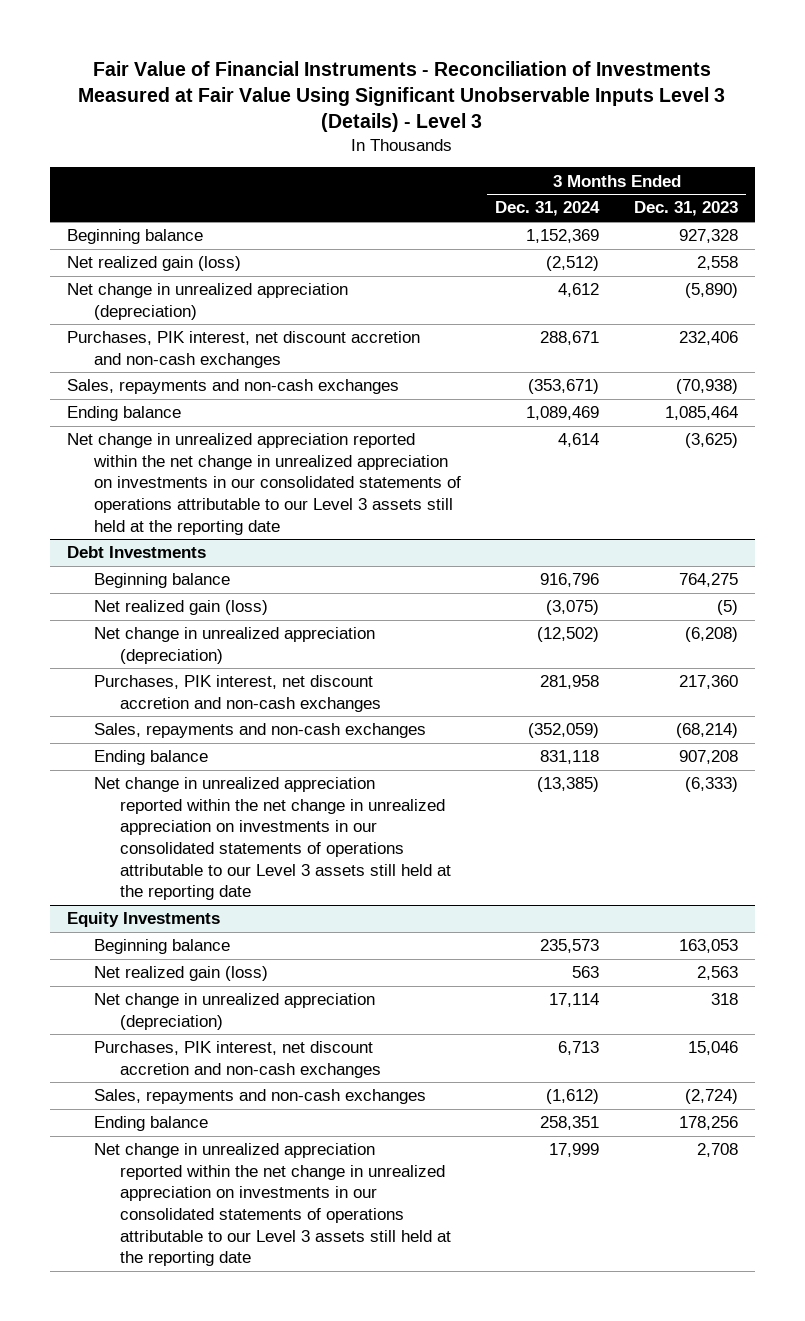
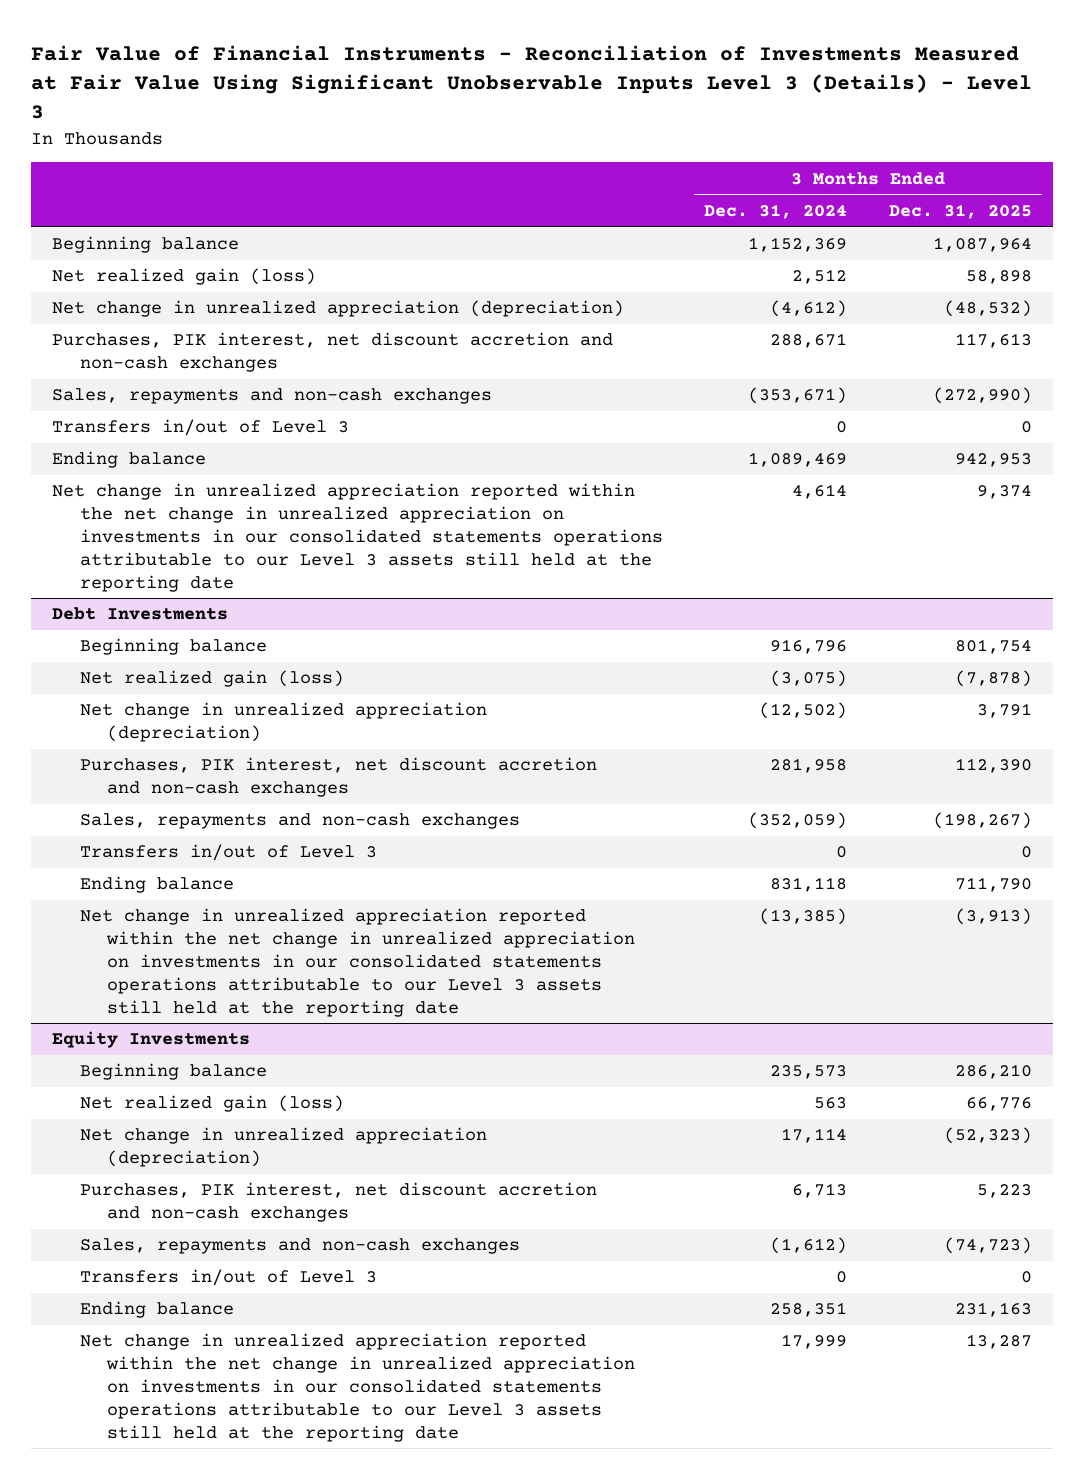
[633,201,738,217] Dec. 31, 2023 -> none
none -> [889,203,1033,219] Dec. 31, 2025
[546,256,600,272] (2,512) -> [792,269,848,285] 2,512
[558,283,600,298] 4,612 -> [770,300,848,318] (4,612)
none -> [52,419,350,437] Transfers in/out of Level 3
[67,433,461,535] Net change in unrealized appreciation reported within the net change in unrealized appreciation on investments in our consolidated statements of operations attributable to our Level 3 assets still held at the reporting date -> [52,483,663,592] Net change in unrealized appreciation reported within the net change in unrealized appreciation on investments in our consolidated statements operations attributable to our Level 3 assets still held at the reporting date
none -> [79,844,377,862] Transfers in/out of Level 3
[93,777,452,901] Net change in unrealized appreciation reported within the net change in unrealized appreciation on investments in our consolidated statements of operations attributable to our Level 3 assets still held at the reporting date -> [79,908,636,1017] Net change in unrealized appreciation reported within the net change in unrealized appreciation on investments in our consolidated statements operations attributable to our Level 3 assets still held at the reporting date
none -> [79,1269,377,1287] Transfers in/out of Level 3
[93,1143,452,1267] Net change in unrealized appreciation reported within the net change in unrealized appreciation on investments in our consolidated statements of operations attributable to our Level 3 assets still held at the reporting date -> [79,1333,636,1442] Net change in unrealized appreciation reported within the net change in unrealized appreciation on investments in our consolidated statements operations attributable to our Level 3 assets still held at the reporting date

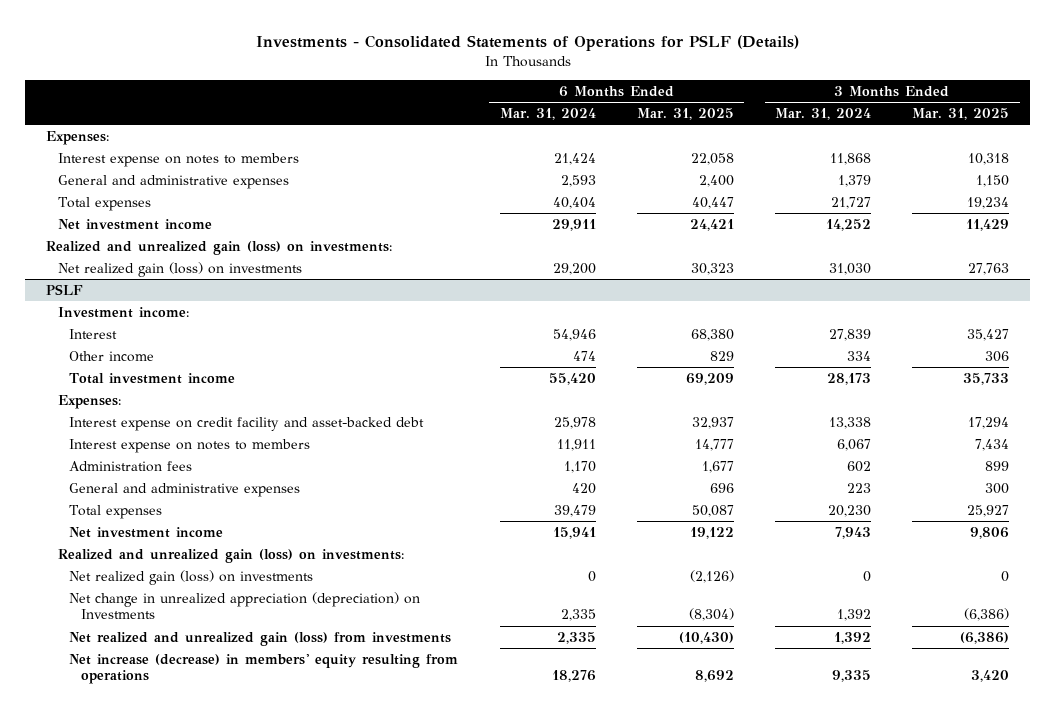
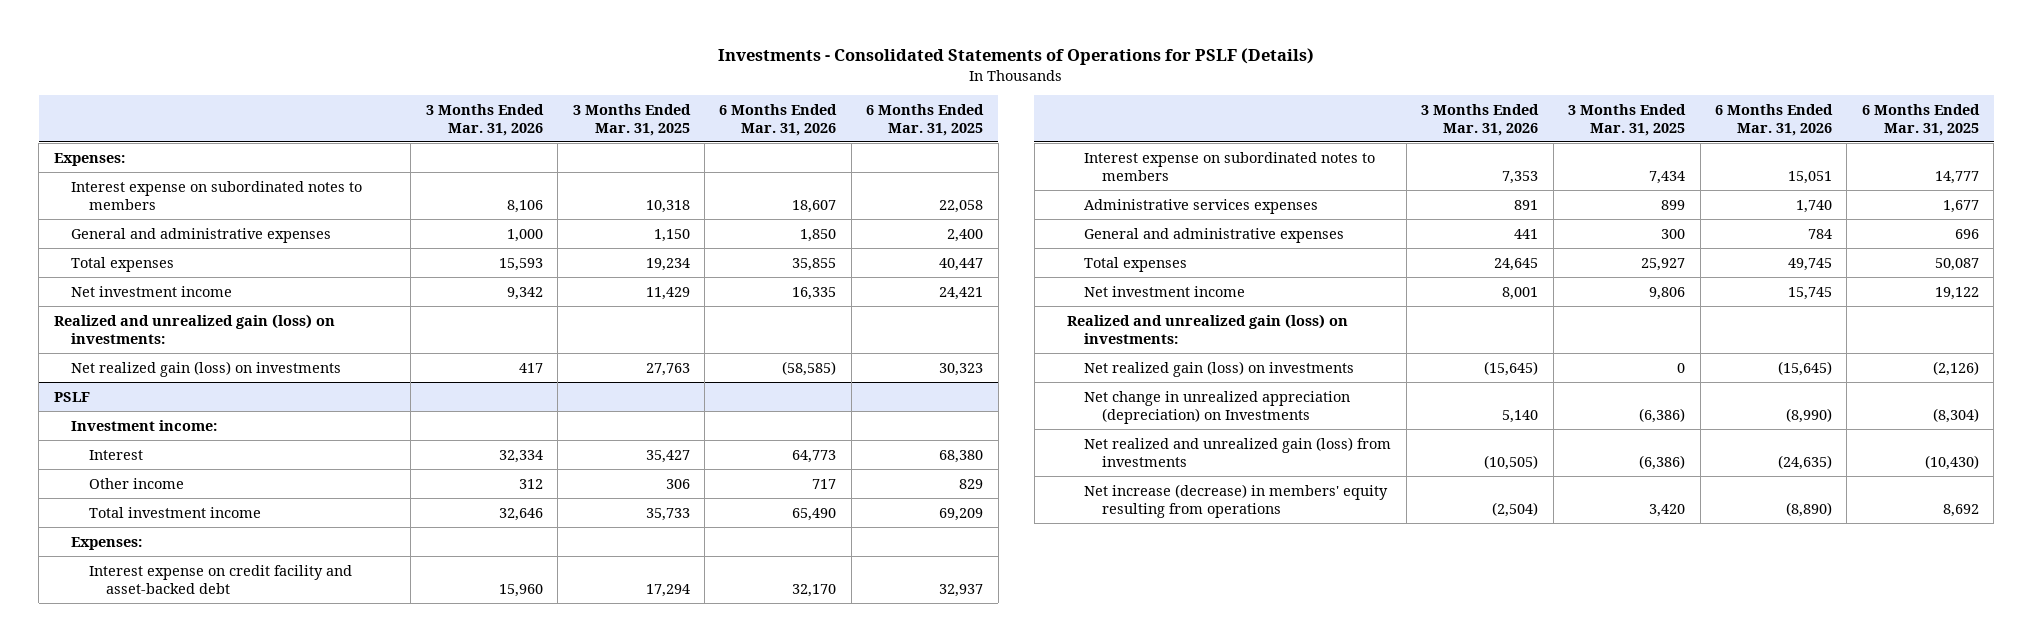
[499,108,596,121] Mar. 31, 2024 -> none
[775,108,872,121] Mar. 31, 2024 -> none
none -> [425,103,544,136] 3 Months Ended Mar. 31, 2026
none -> [719,103,838,136] 6 Months Ended Mar. 31, 2026
[57,152,299,167] Interest expense on notes to members -> [71,180,363,210] Interest expense on subordinated notes to members
[69,438,311,453] Interest expense on notes to members -> [1084,151,1376,181] Interest expense on subordinated notes to members
[69,460,193,472] Administration fees -> [1084,198,1319,214] Administrative services expenses

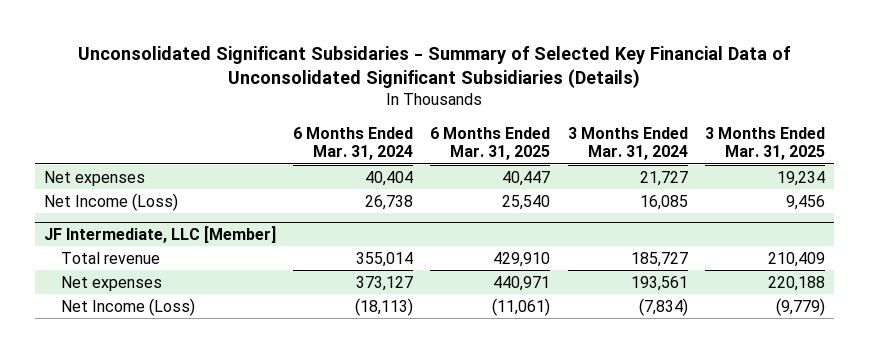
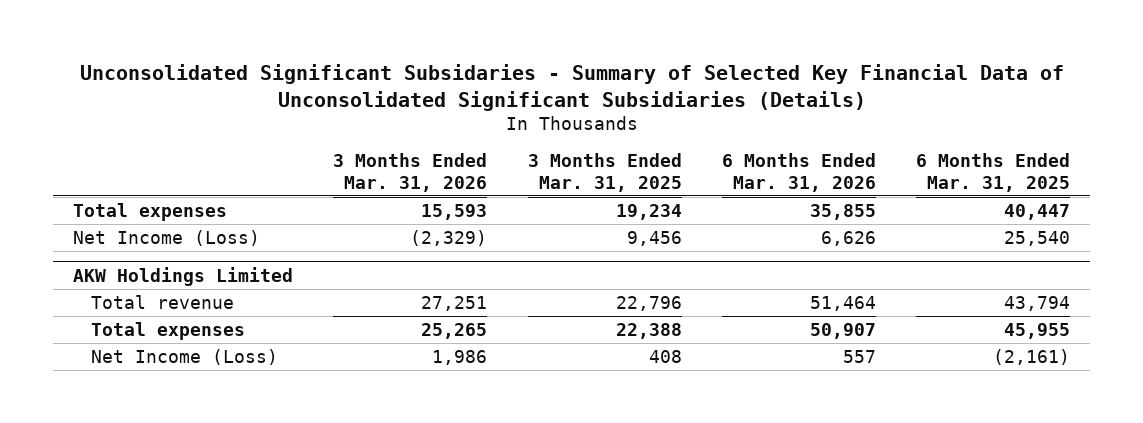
[293,126,414,161] 6 Months Ended Mar. 31, 2024 -> none
[567,126,688,161] 3 Months Ended Mar. 31, 2024 -> none
none -> [333,153,488,192] 3 Months Ended Mar. 31, 2026
none -> [722,153,877,192] 6 Months Ended Mar. 31, 2026
[43,170,145,186] Net expenses -> [73,202,228,221] Total expenses
[43,225,276,243] JF Intermediate, LLC [Member] -> none
none -> [73,266,294,286] AKW Holdings Limited
[493,251,551,267] 429,910 -> [1004,295,1071,311] 43,794
[768,251,826,267] 210,409 -> [615,295,682,311] 22,796
[61,275,163,291] Net expenses -> [91,321,246,340] Total expenses
[493,275,551,291] 440,971 -> [1004,322,1071,339] 45,955
[768,275,826,291] 220,188 -> [615,322,682,339] 22,388
[492,297,551,316] (11,061) -> [993,348,1071,365] (2,161)
[776,297,826,316] (9,779) -> [648,349,682,363] 408

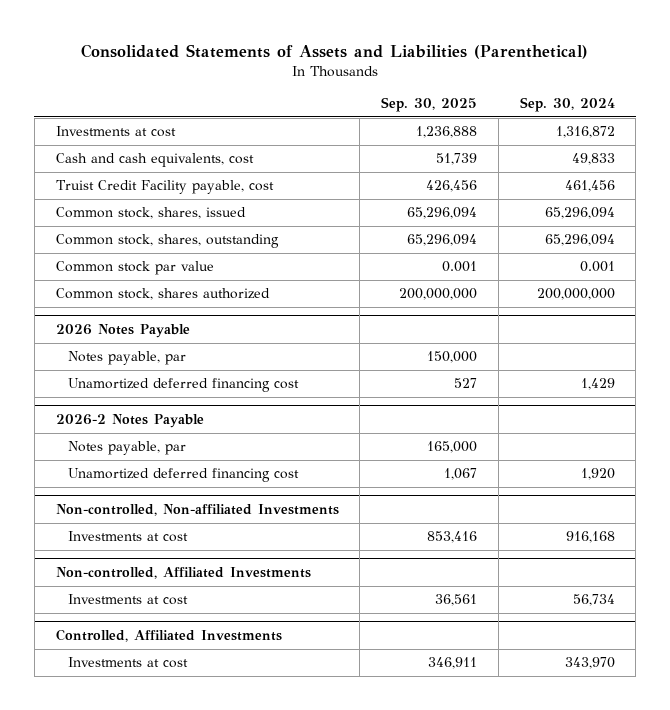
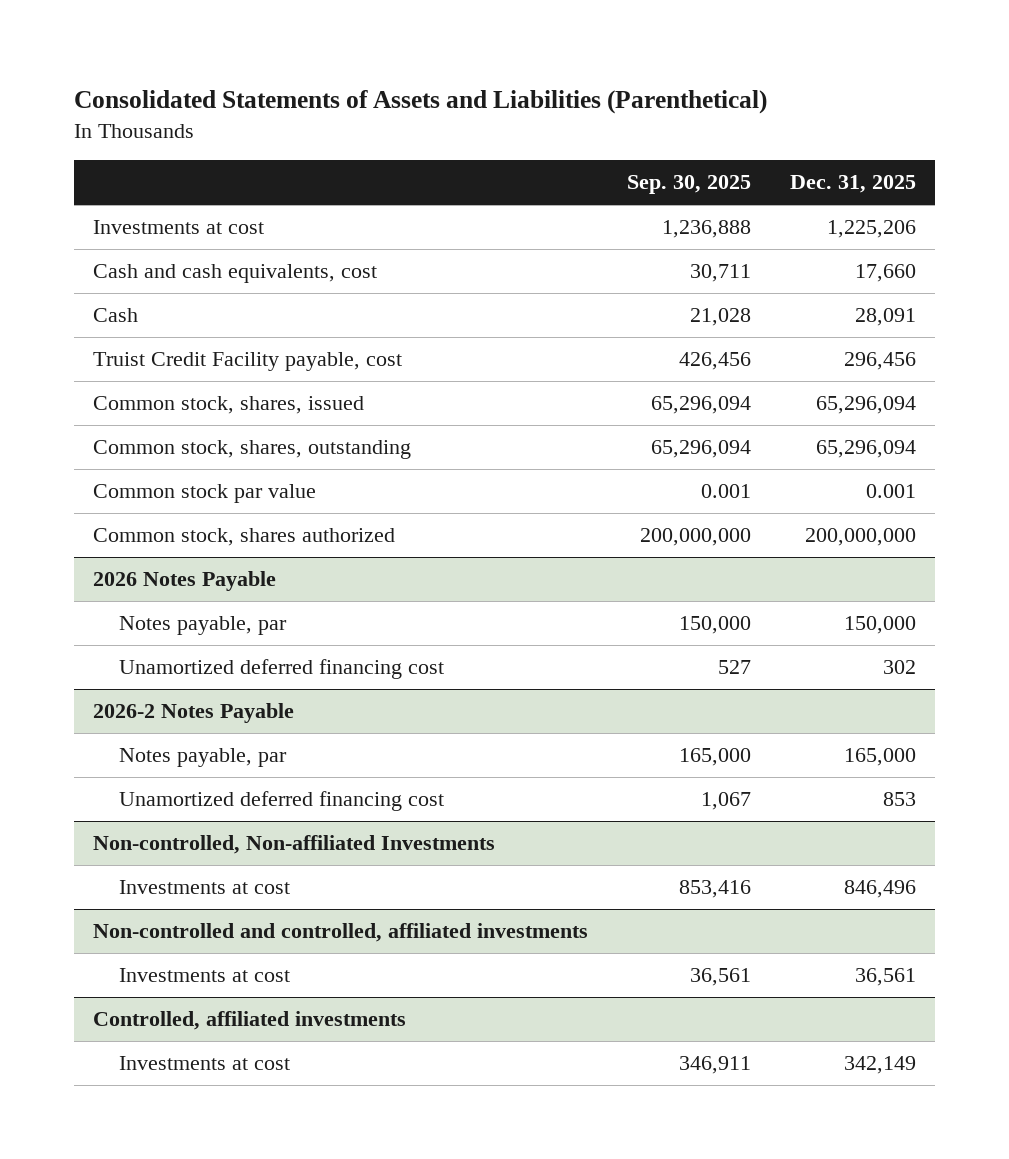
[519,97,615,113] Sep. 30, 2024 -> none
none -> [790,175,917,194] Dec. 31, 2025
[436,153,478,166] 51,739 -> [690,264,752,283] 30,711
none -> [93,308,139,323] Cash
[55,567,311,580] Non-controlled, Affiliated Investments -> [93,923,589,943] Non-controlled and controlled, affiliated investments
[55,629,282,643] Controlled, Affiliated Investments -> [93,1011,407,1031] Controlled, affiliated investments

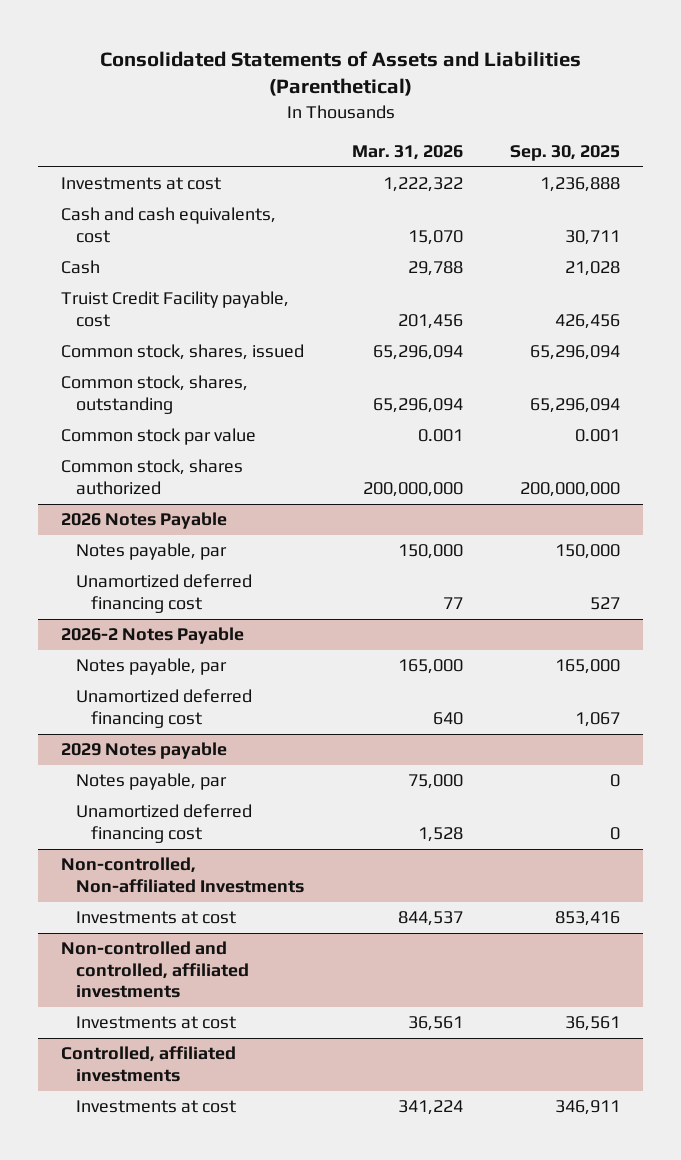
[790,175,917,194] Dec. 31, 2025 -> none
none -> [351,145,463,161] Mar. 31, 2026
none -> [61,742,228,760] 2029 Notes payable
none -> [76,773,228,791] Notes payable, par
none -> [76,804,253,843] Unamortized deferred financing cost

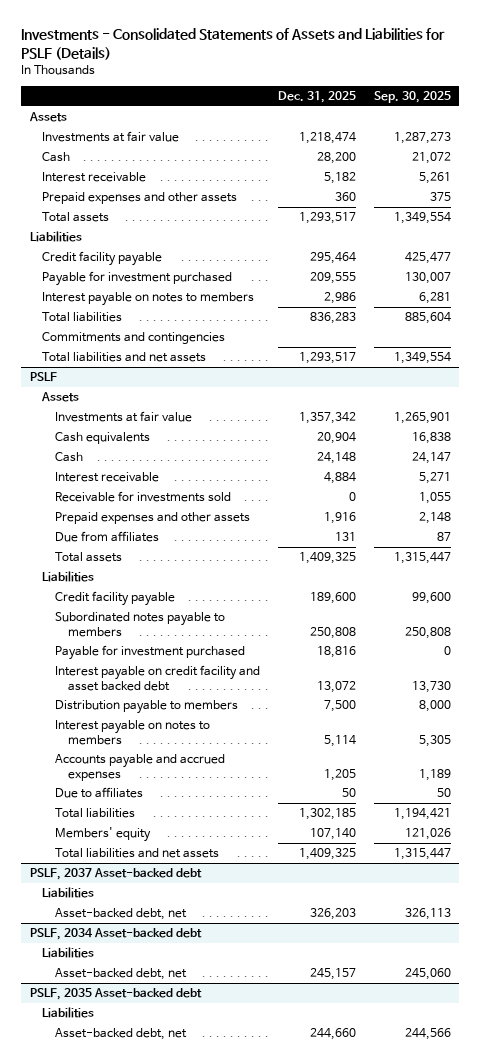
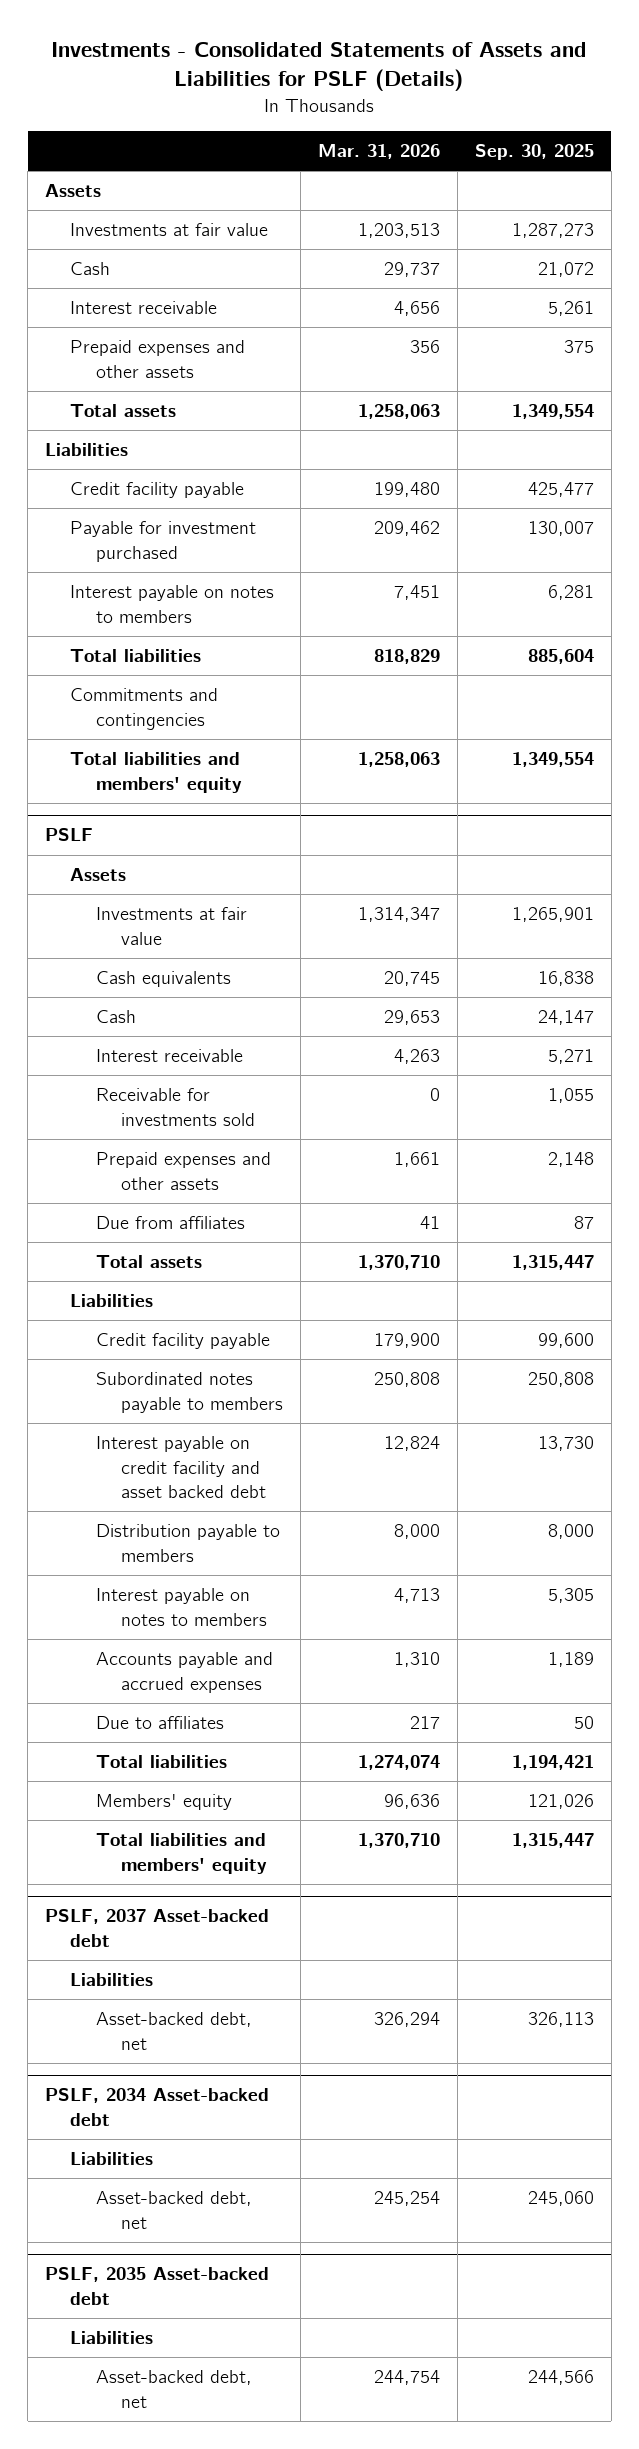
[277,91,356,104] Dec. 31, 2025 -> none
none -> [317,143,440,159] Mar. 31, 2026
[42,352,207,363] Total liabilities and net assets -> [70,752,242,793] Total liabilities and members' equity
[55,645,246,661] Payable for investment purchased -> none
[55,848,220,859] Total liabilities and net assets -> [95,1833,267,1874] Total liabilities and members' equity

